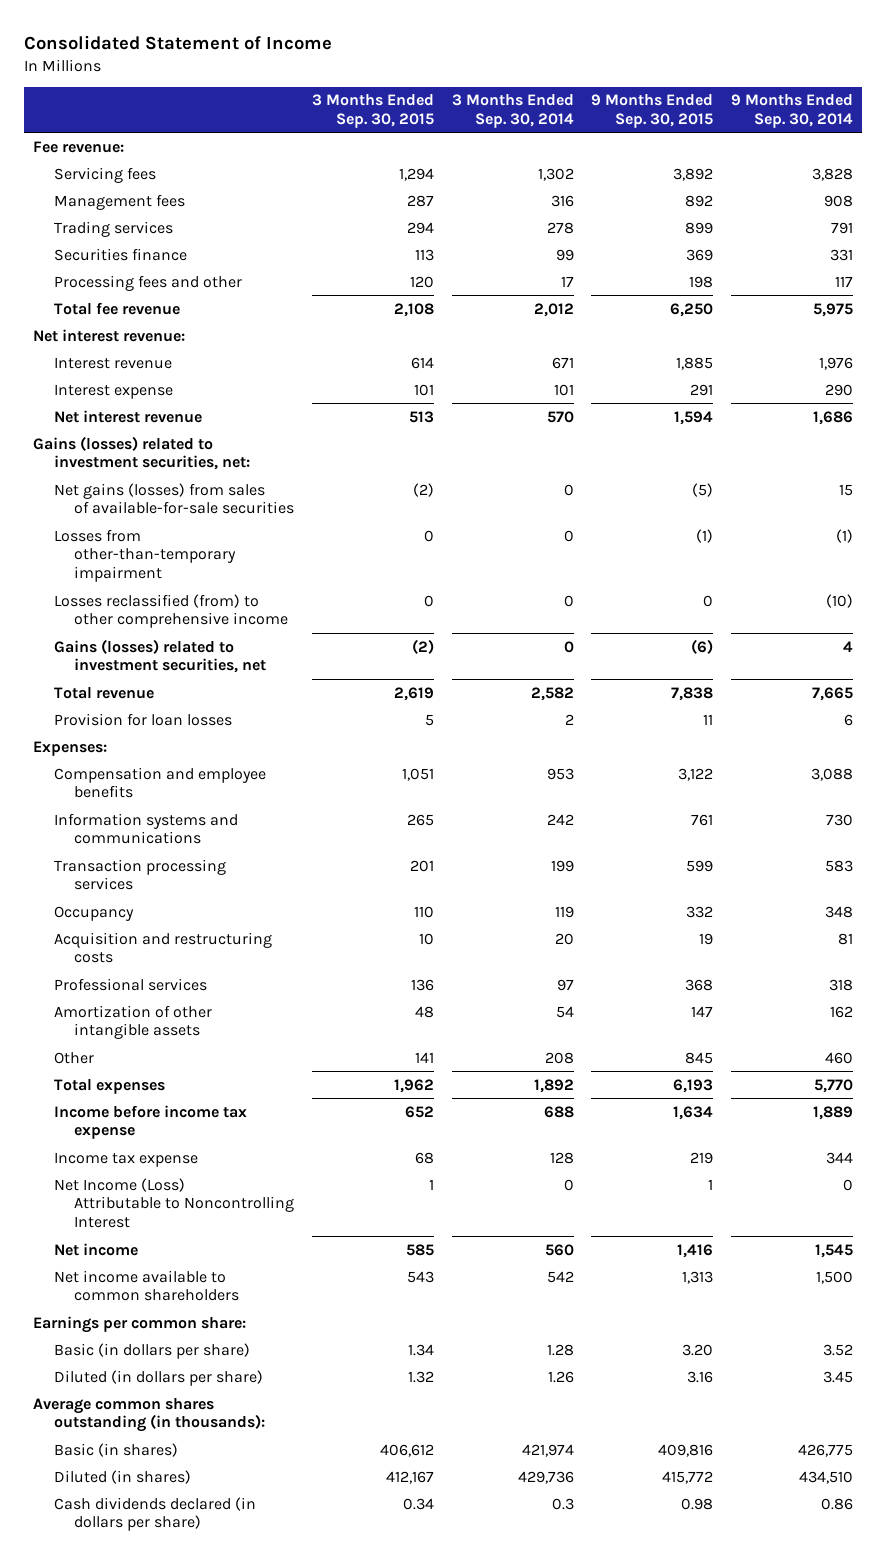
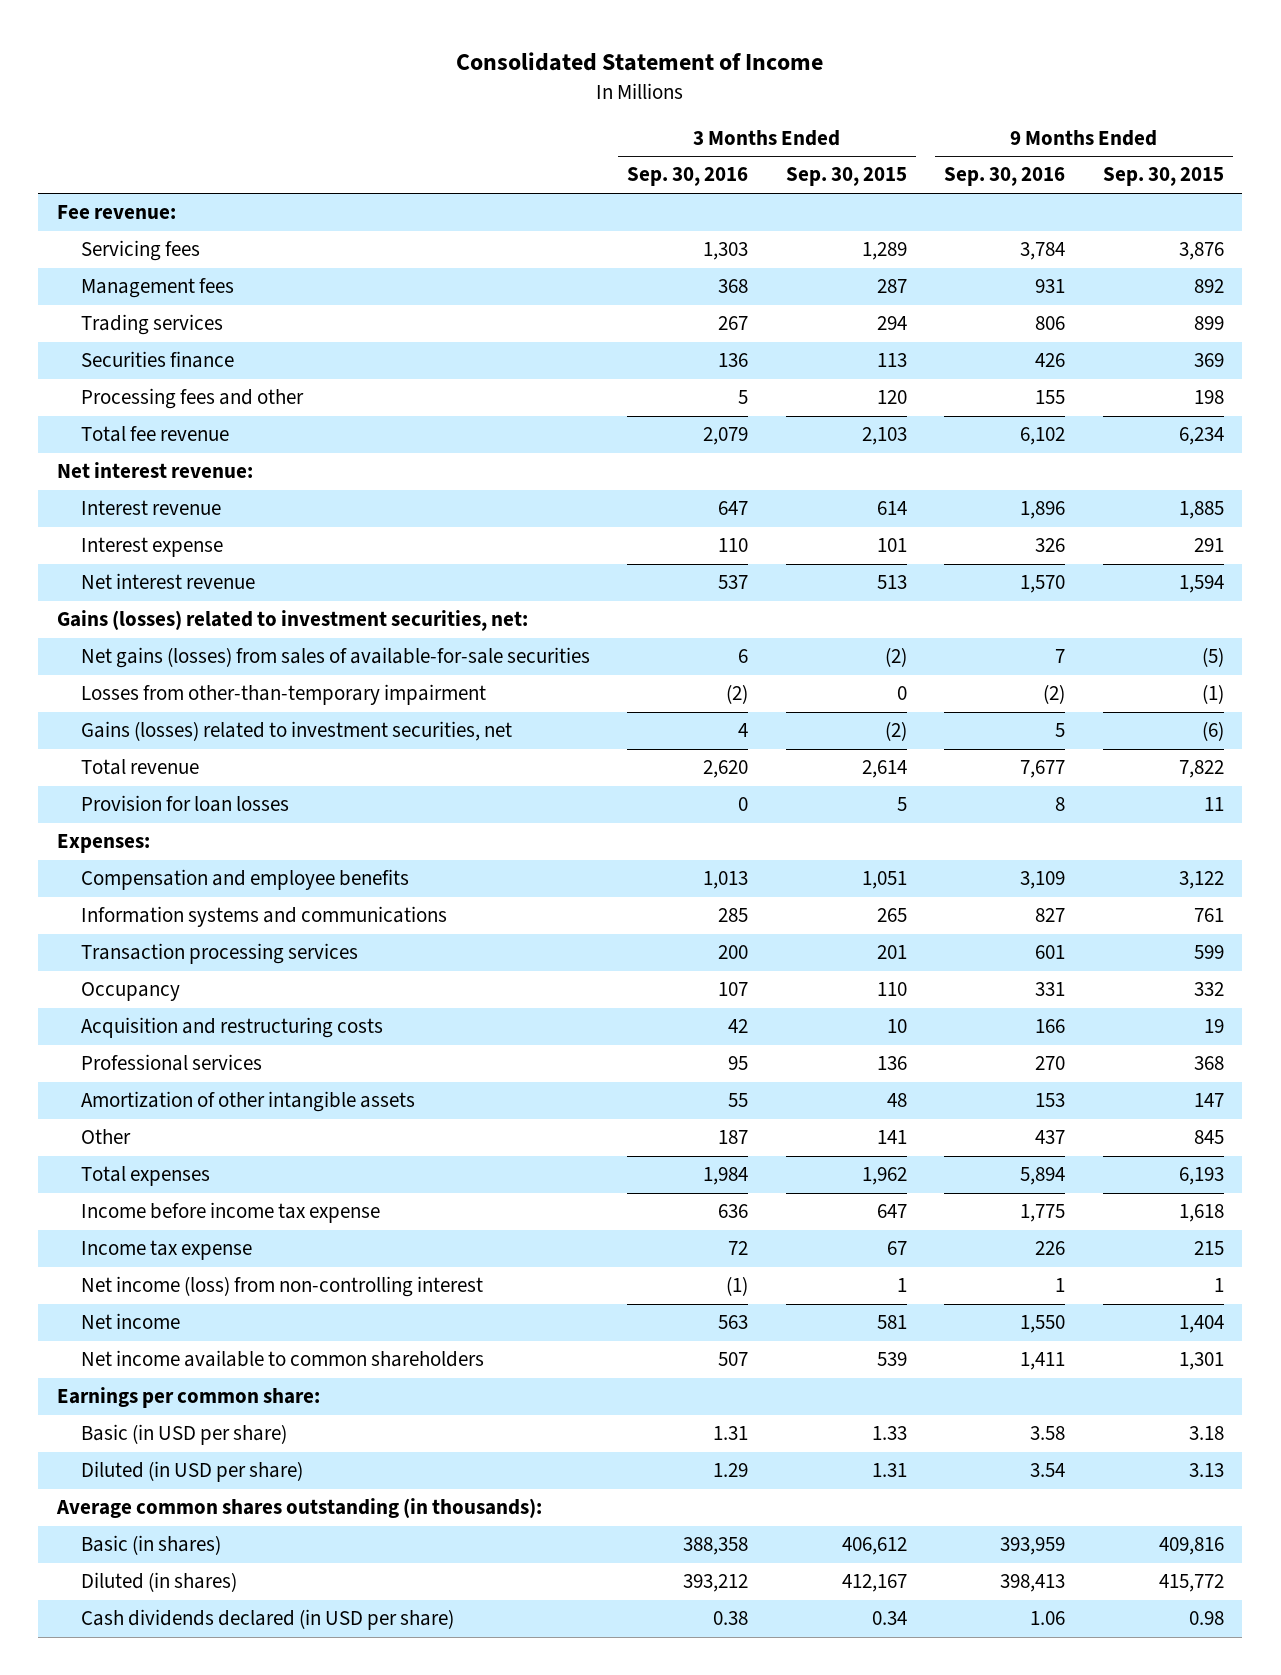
[451,94,574,128] 3 Months Ended Sep. 30, 2014 -> none
[730,94,853,128] 9 Months Ended Sep. 30, 2014 -> none
none -> [627,167,749,187] Sep. 30, 2016
none -> [944,167,1066,187] Sep. 30, 2016
[398,167,434,181] 1,294 -> [861,242,907,261] 1,289
[673,167,714,181] 3,892 -> [1178,242,1224,261] 3,876
[393,302,434,317] 2,108 -> [861,427,907,446] 2,103
[670,302,714,317] 6,250 -> [1178,427,1224,446] 6,234
[53,593,289,629] Losses reclassified (from) to other comprehensive income -> none
[393,686,434,701] 2,619 -> [861,760,907,779] 2,614
[671,686,714,701] 7,838 -> [1178,760,1224,779] 7,822
[404,1105,434,1118] 652 -> [876,1204,907,1219] 647
[673,1105,714,1120] 1,634 -> [1178,1204,1224,1223] 1,618
[414,1151,434,1164] 68 -> [886,1241,907,1256] 67
[690,1151,714,1164] 219 -> [1193,1241,1224,1256] 215
[53,1177,295,1229] Net Income (Loss) Attributable to Noncontrolling Interest -> [80,1276,483,1298] Net income (loss) from non-controlling interest
[405,1243,434,1256] 585 -> [876,1315,907,1330] 581
[677,1243,714,1258] 1,416 -> [1178,1315,1224,1334] 1,404
[406,1270,434,1283] 543 -> [876,1352,907,1367] 539
[682,1270,714,1284] 1,313 -> [1178,1352,1224,1371] 1,301
[53,1342,250,1359] Basic (in dollars per share) -> [80,1424,287,1446] Basic (in USD per share)
[407,1343,434,1356] 1.34 -> [871,1426,907,1441] 1.33
[682,1343,714,1356] 3.20 -> [1188,1426,1224,1441] 3.18
[53,1369,263,1386] Diluted (in dollars per share) -> [80,1461,303,1483] Diluted (in USD per share)
[407,1370,434,1383] 1.32 -> [871,1463,907,1478] 1.31
[687,1370,714,1383] 3.16 -> [1188,1463,1224,1478] 3.13
[53,1496,256,1532] Cash dividends declared (in dollars per share) -> [80,1609,454,1631] Cash dividends declared (in USD per share)

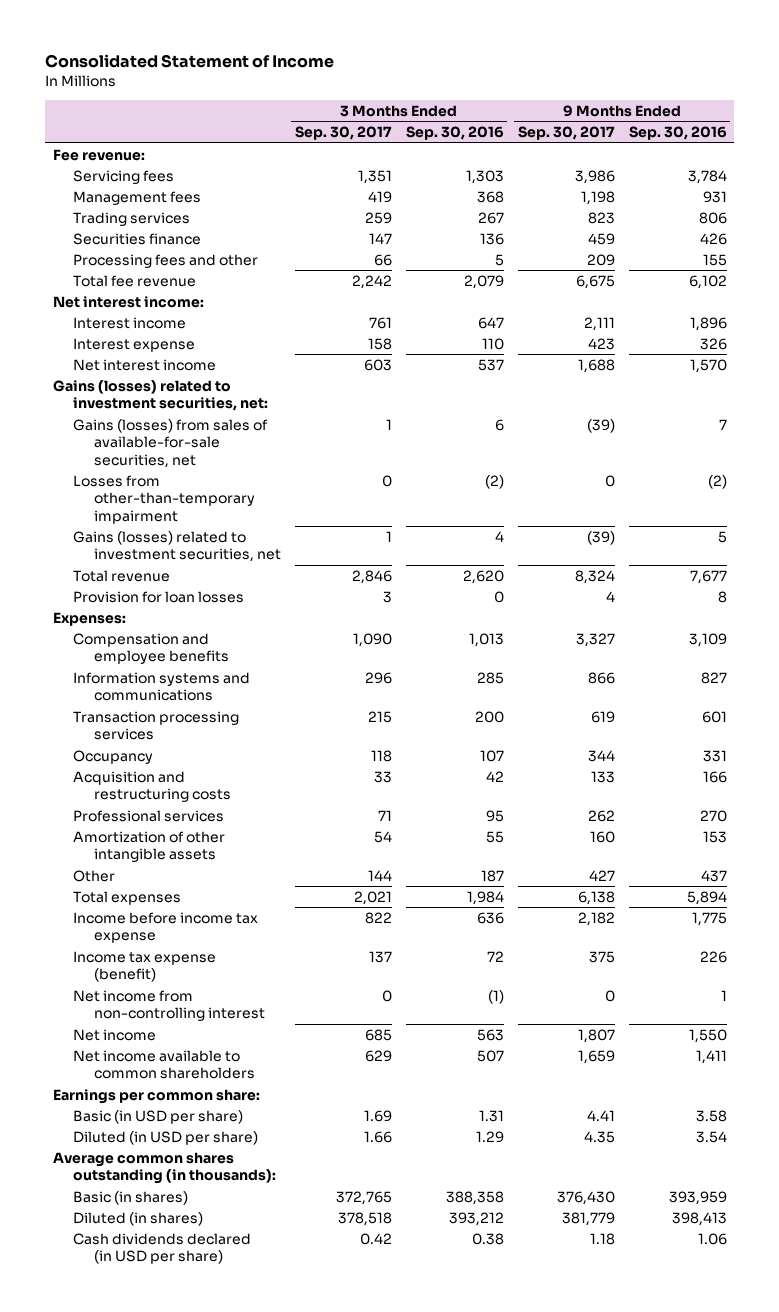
[785,167,907,187] Sep. 30, 2015 -> none
[1102,167,1224,187] Sep. 30, 2015 -> none
none -> [294,126,392,141] Sep. 30, 2017
none -> [517,126,615,141] Sep. 30, 2017
[56,462,253,479] Net interest revenue: -> [52,295,204,308] Net interest income:
[80,500,221,516] Interest revenue -> [73,316,187,329] Interest income
[80,573,255,590] Net interest revenue -> [73,358,217,371] Net interest income
[80,647,590,669] Net gains (losses) from sales of available-for-sale securities -> [73,418,269,468] Gains (losses) from sales of available-for-sale securities, net
[80,1240,252,1261] Income tax expense -> [73,950,217,983] Income tax expense (benefit)
[80,1276,483,1298] Net income (loss) from non-controlling interest -> [73,989,265,1022] Net income from non-controlling interest

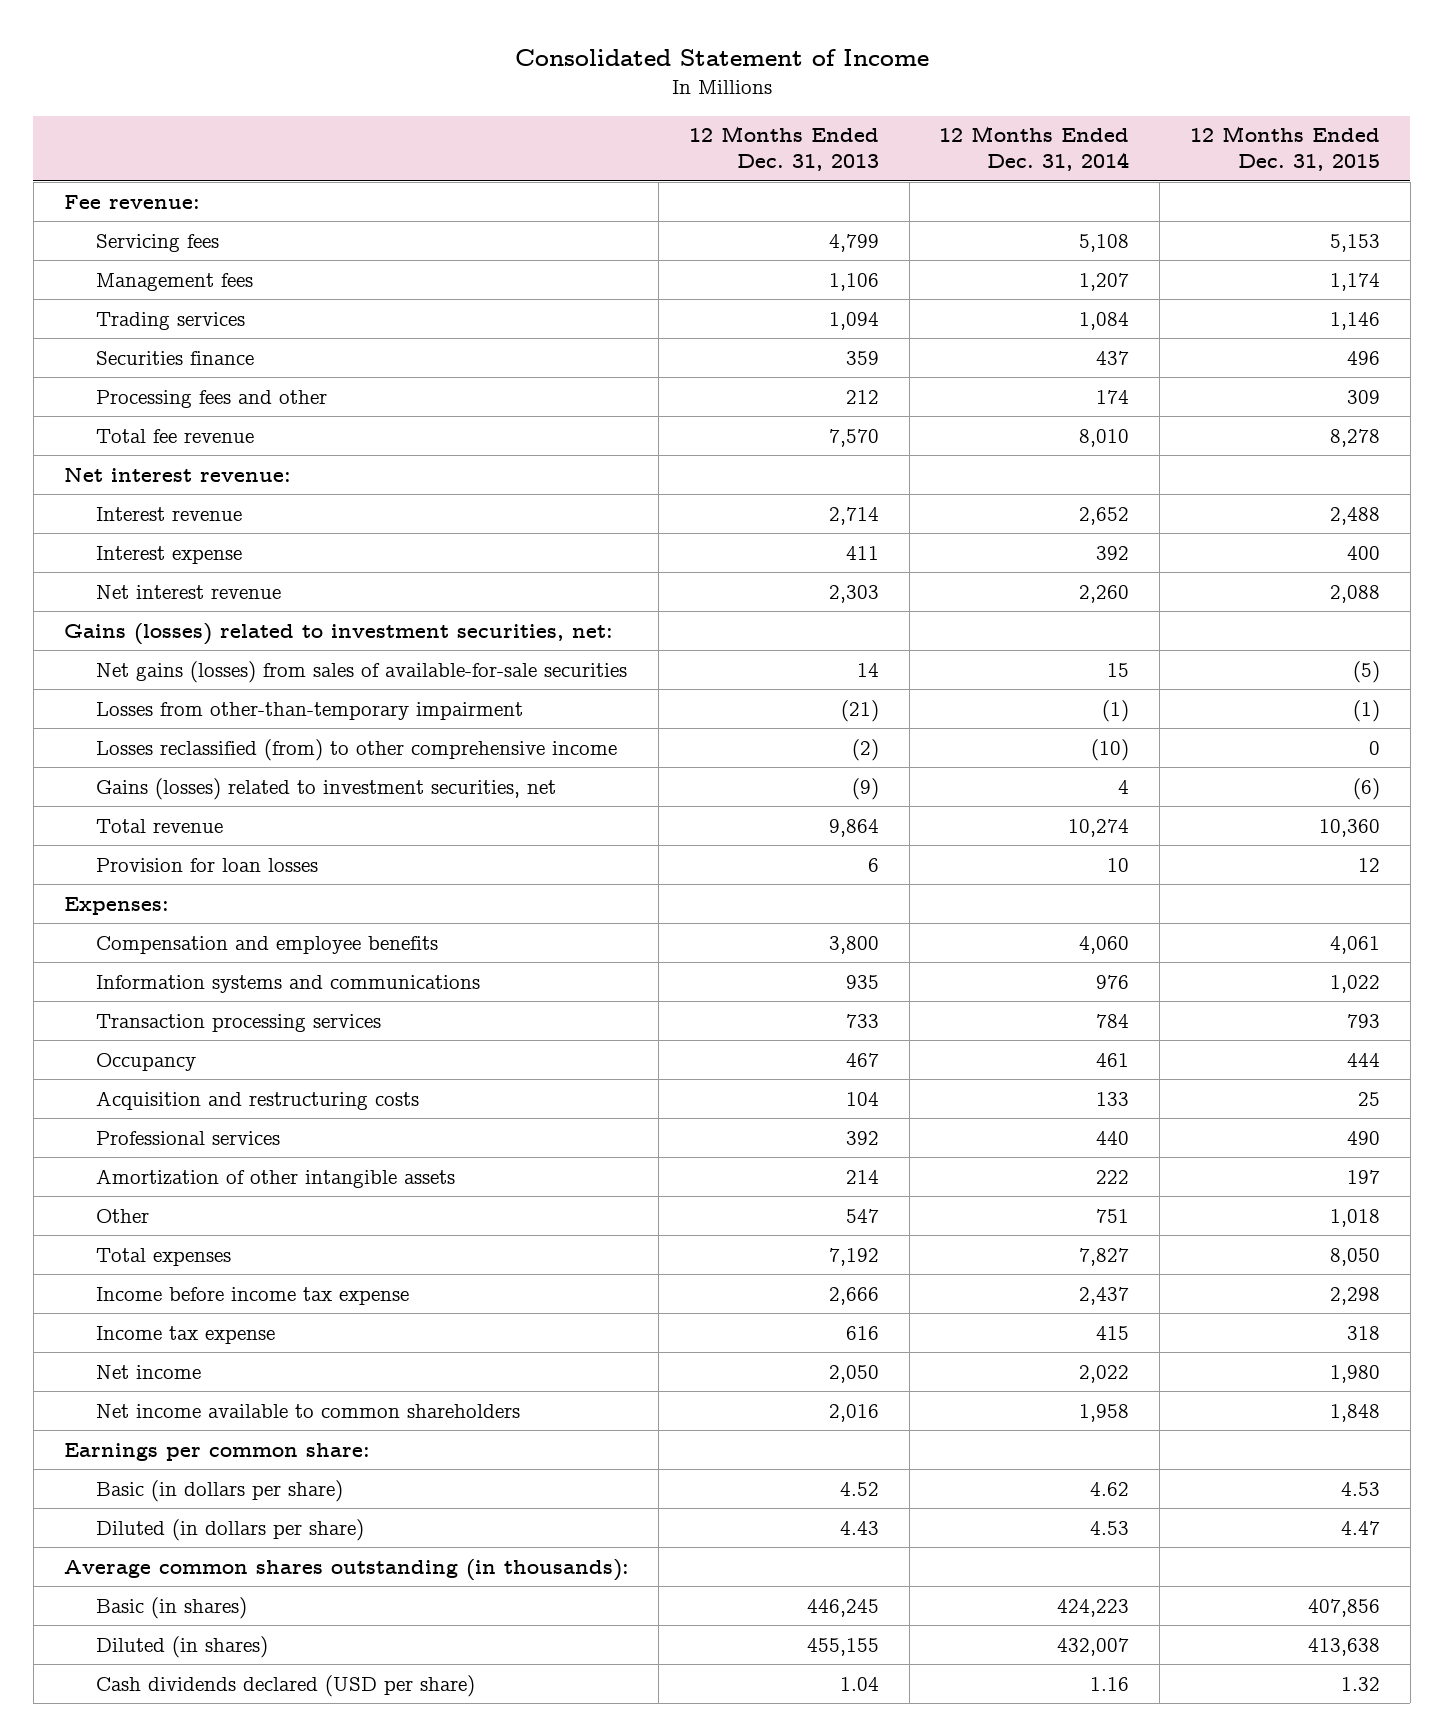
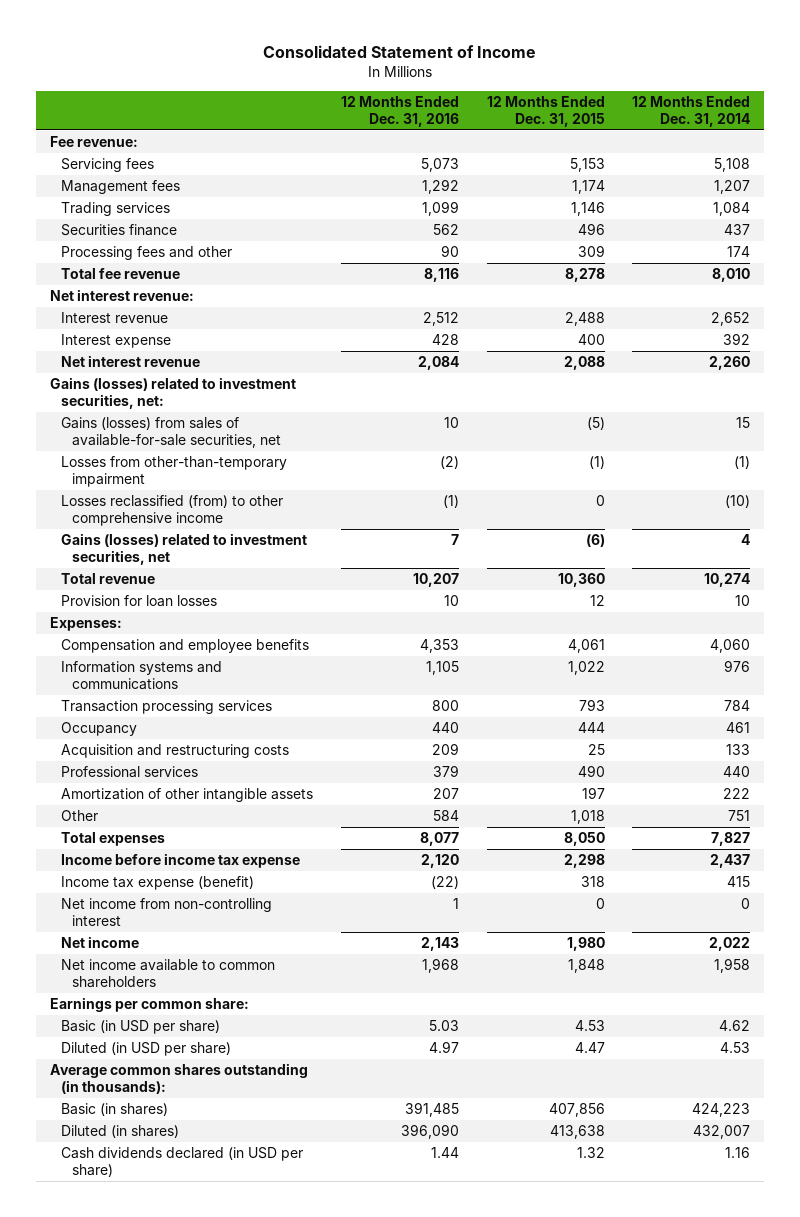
[688,126,879,172] 12 Months Ended Dec. 31, 2013 -> none
none -> [340,96,459,127] 12 Months Ended Dec. 31, 2016
[96,660,628,683] Net gains (losses) from sales of available-for-sale securities -> [61,417,282,448] Gains (losses) from sales of available-for-sale securities, net
[96,1325,276,1344] Income tax expense -> [61,876,255,891] Income tax expense (benefit)
none -> [61,898,273,926] Net income from non-controlling interest
[96,1479,344,1502] Basic (in dollars per share) -> [61,1020,221,1035] Basic (in USD per share)
[96,1518,365,1541] Diluted (in dollars per share) -> [61,1042,232,1057] Diluted (in USD per share)
[96,1674,476,1697] Cash dividends declared (USD per share) -> [61,1147,304,1177] Cash dividends declared (in USD per share)

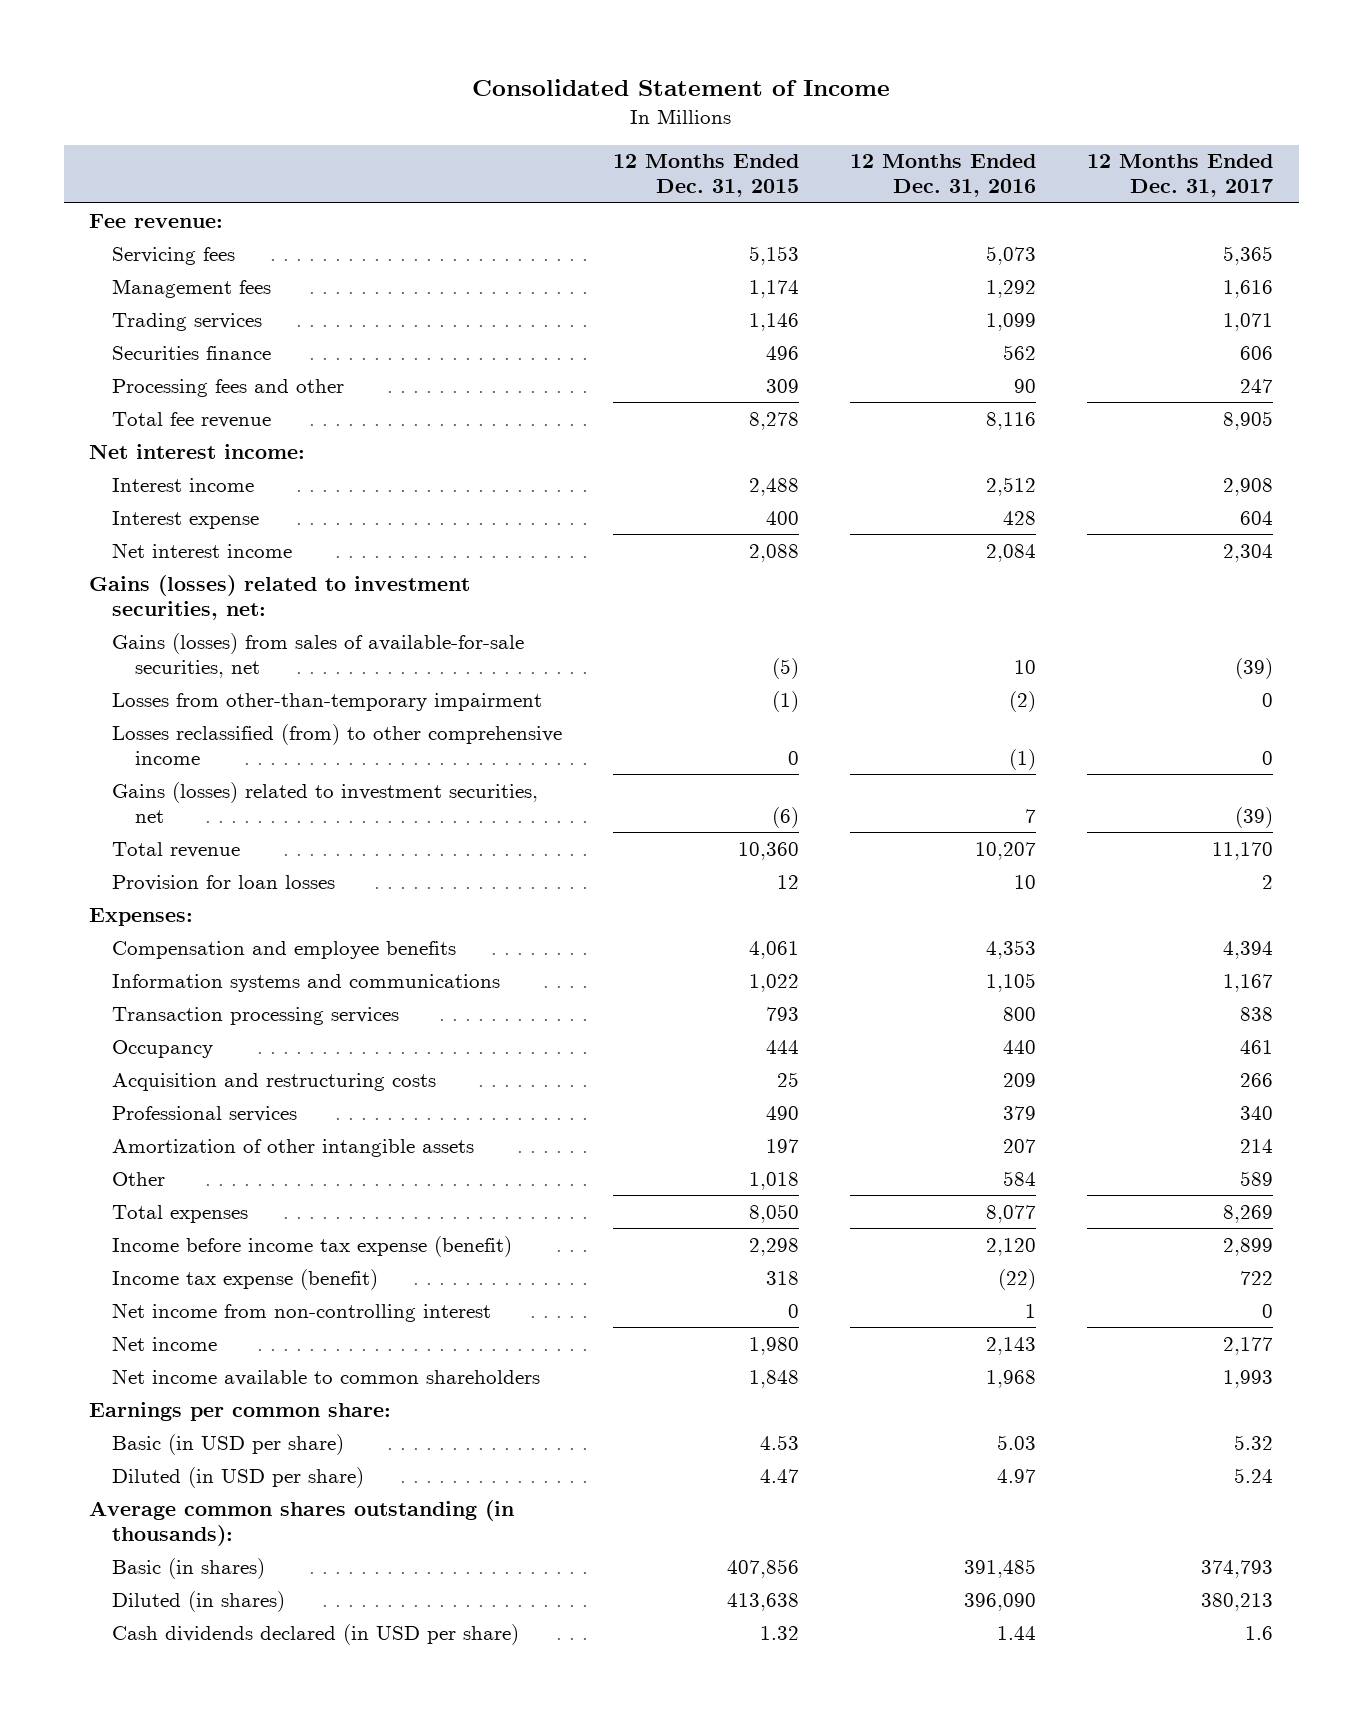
[632,96,751,127] 12 Months Ended Dec. 31, 2014 -> none
none -> [1087,154,1274,198] 12 Months Ended Dec. 31, 2017
[50,289,195,302] Net interest revenue: -> [89,443,306,459] Net interest income:
[61,312,169,324] Interest revenue -> [112,477,255,492] Interest income
[61,355,201,368] Net interest revenue -> [112,542,293,558] Net interest income
[61,853,301,869] Income before income tax expense -> [112,1235,513,1257] Income before income tax expense (benefit)

